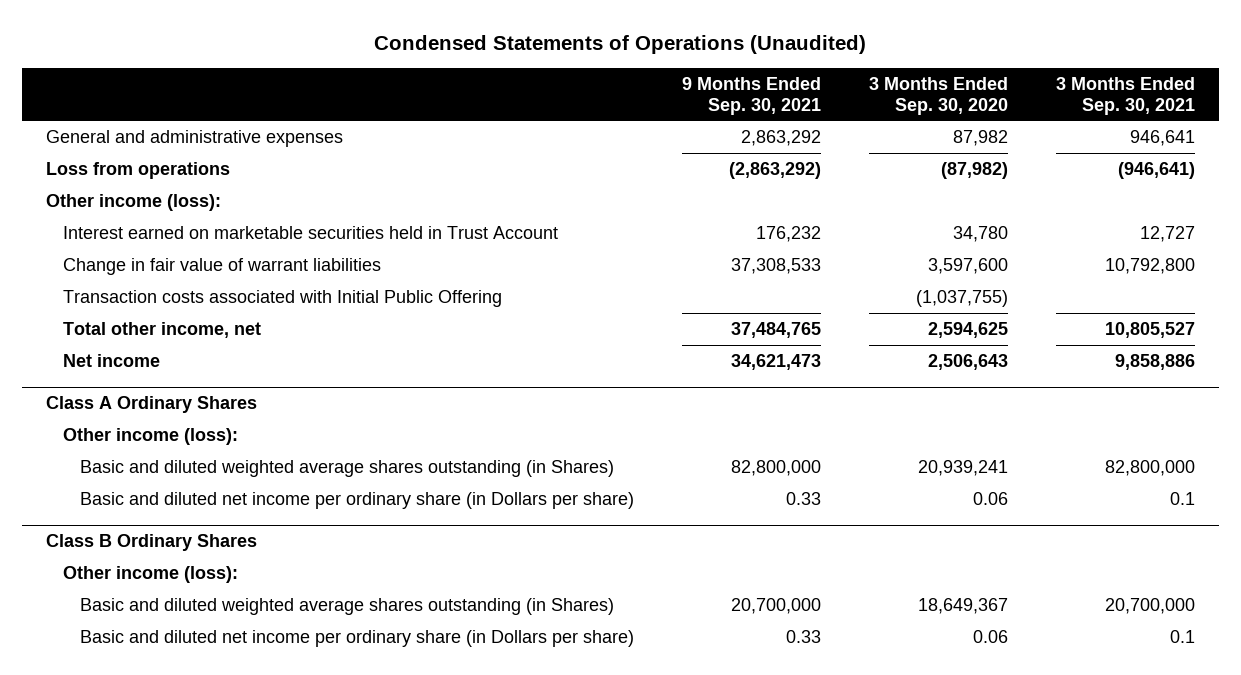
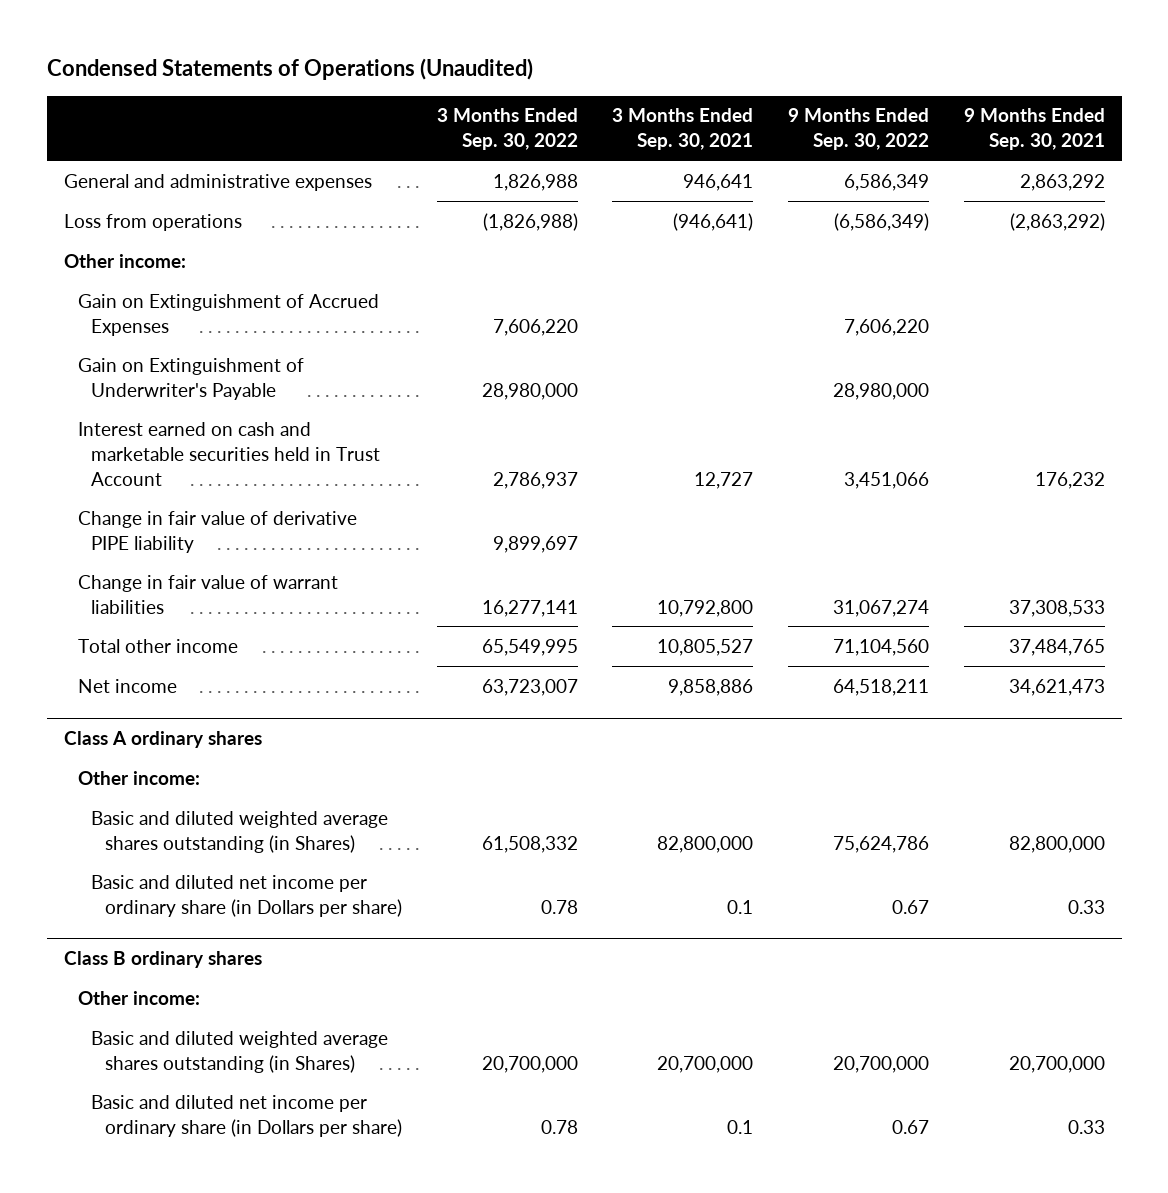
[868,76,1008,115] 3 Months Ended Sep. 30, 2020 -> none
none -> [436,108,578,151] 3 Months Ended Sep. 30, 2022
none -> [787,108,929,151] 9 Months Ended Sep. 30, 2022
[46,193,222,211] Other income (loss): -> [63,253,186,268] Other income:
none -> [77,293,379,336] Gain on Extinguishment of Accrued Expenses
none -> [77,357,304,400] Gain on Extinguishment of Underwriter's Payable
[62,225,558,239] Interest earned on marketable securities held in Trust Account -> [77,421,381,486] Interest earned on cash and marketable securities held in Trust Account
none -> [77,510,357,553] Change in fair value of derivative PIPE liability
[62,289,502,307] Transaction costs associated with Initial Public Offering -> none
[62,321,261,338] Total other income, net -> [77,638,238,653] Total other income
[46,396,258,414] Class A Ordinary Shares -> [63,731,262,749] Class A ordinary shares
[62,427,238,445] Other income (loss): -> [77,770,200,785] Other income:
[46,534,258,552] Class B Ordinary Shares -> [63,951,262,969] Class B ordinary shares
[62,565,238,583] Other income (loss): -> [77,990,200,1005] Other income:

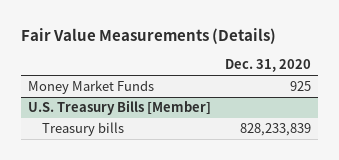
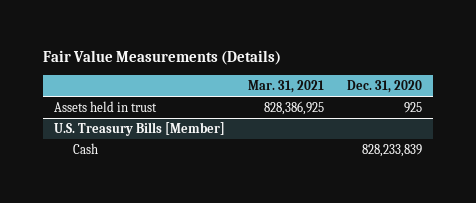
none -> [247,79,324,93] Mar. 31, 2021
[27,80,154,95] Money Market Funds -> [54,100,158,112] Assets held in trust
[42,122,125,137] Treasury bills -> [73,142,99,154] Cash

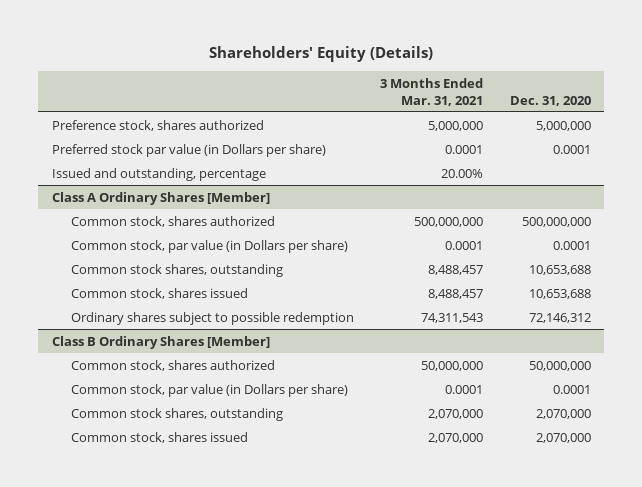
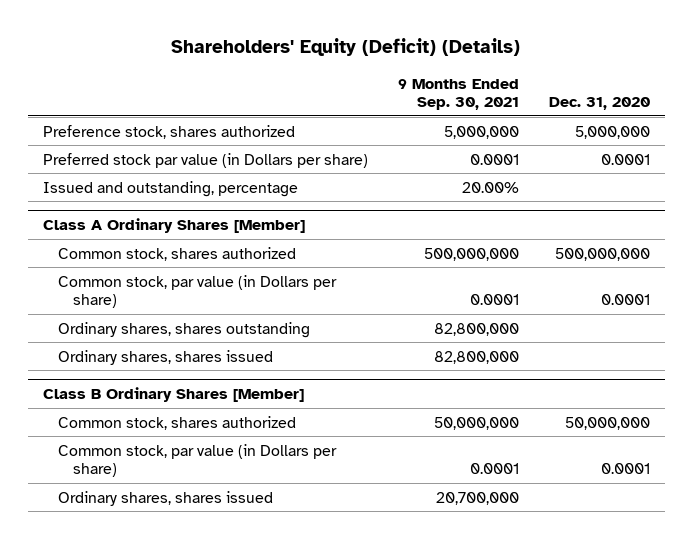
[209,46,434,63] Shareholders' Equity (Details) -> [171,37,521,56] Shareholders' Equity (Deficit) (Details)
[380,77,484,106] 3 Months Ended Mar. 31, 2021 -> none
none -> [397,78,519,111] 9 Months Ended Sep. 30, 2021
[70,263,283,277] Common stock shares, outstanding -> none
[70,287,248,299] Common stock, shares issued -> none
[70,311,354,325] Ordinary shares subject to possible redemption -> none
none -> [57,321,310,338] Ordinary shares, shares outstanding
none -> [57,349,273,365] Ordinary shares, shares issued
[70,407,283,421] Common stock shares, outstanding -> none
[70,431,248,443] Common stock, shares issued -> none
none -> [57,490,273,506] Ordinary shares, shares issued

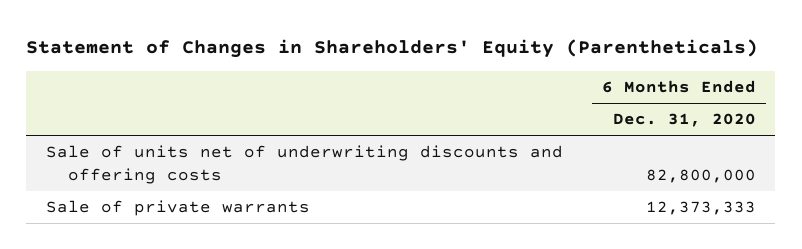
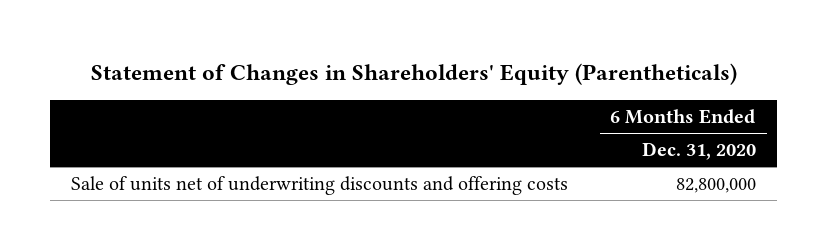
[45,200,310,217] Sale of private warrants -> none

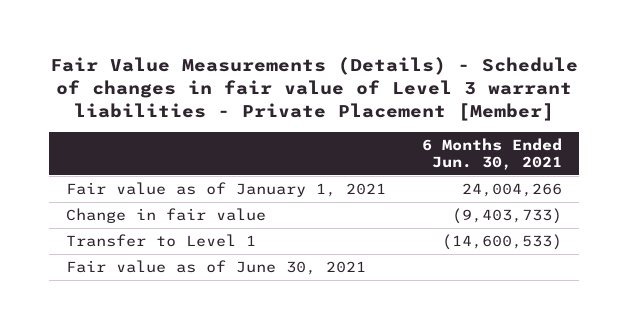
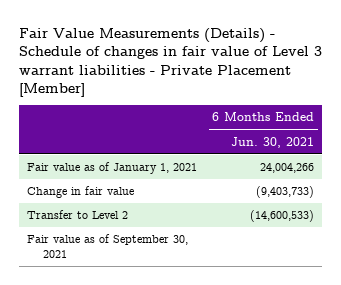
[66,234,257,248] Transfer to Level 1 -> [26,210,128,220] Transfer to Level 2
[66,260,367,276] Fair value as of June 30, 2021 -> [26,234,188,259] Fair value as of September 30, 2021

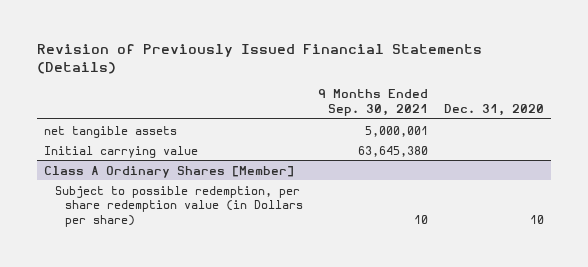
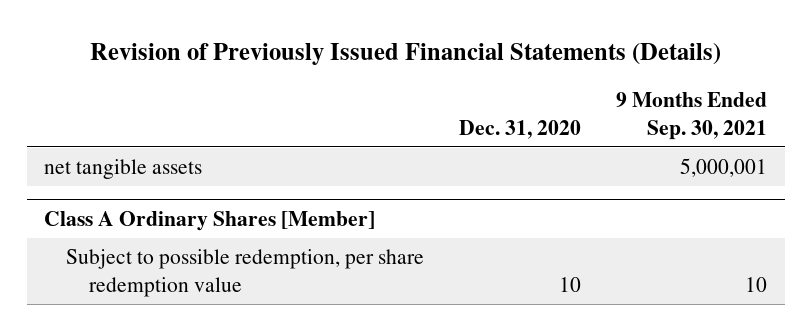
[44,145,199,158] Initial carrying value -> none
[54,185,303,228] Subject to possible redemption, per share redemption value (in Dollars per share) -> [66,249,425,297] Subject to possible redemption, per share redemption value

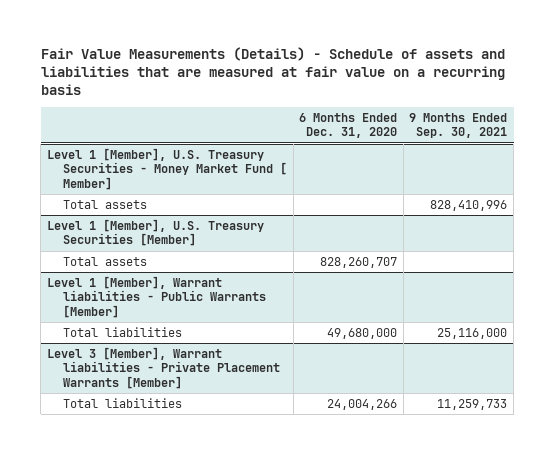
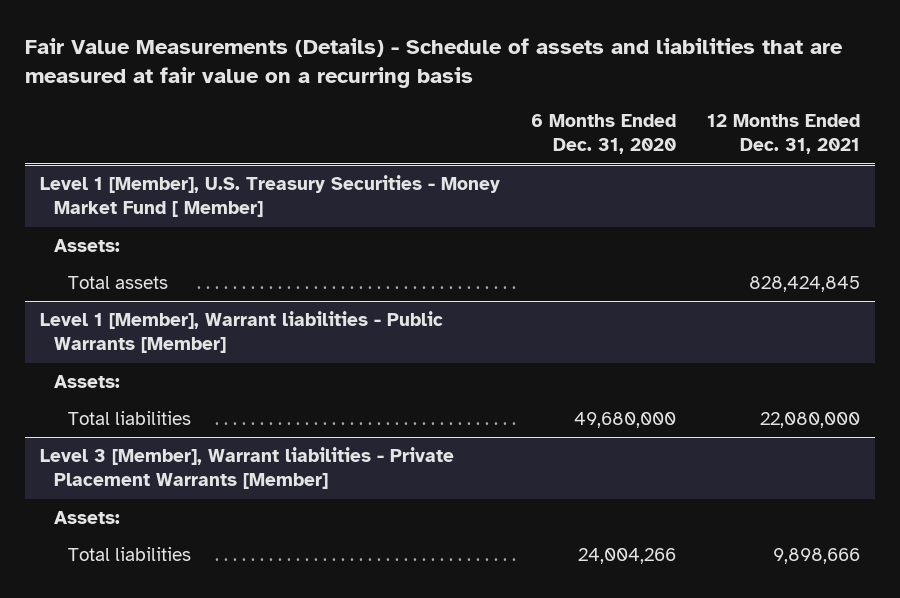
[409,112,508,139] 9 Months Ended Sep. 30, 2021 -> none
none -> [707,114,861,155] 12 Months Ended Dec. 31, 2021
none -> [54,239,121,253] Assets:
[46,218,264,247] Level 1 [Member], U.S. Treasury Securities [Member] -> none
[63,256,148,266] Total assets -> none
none -> [54,375,121,389] Assets:
none -> [54,511,121,525] Assets:

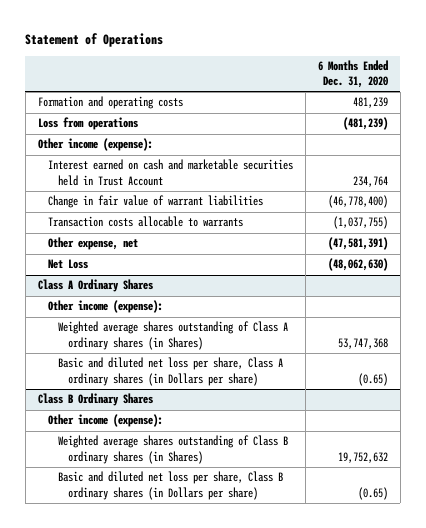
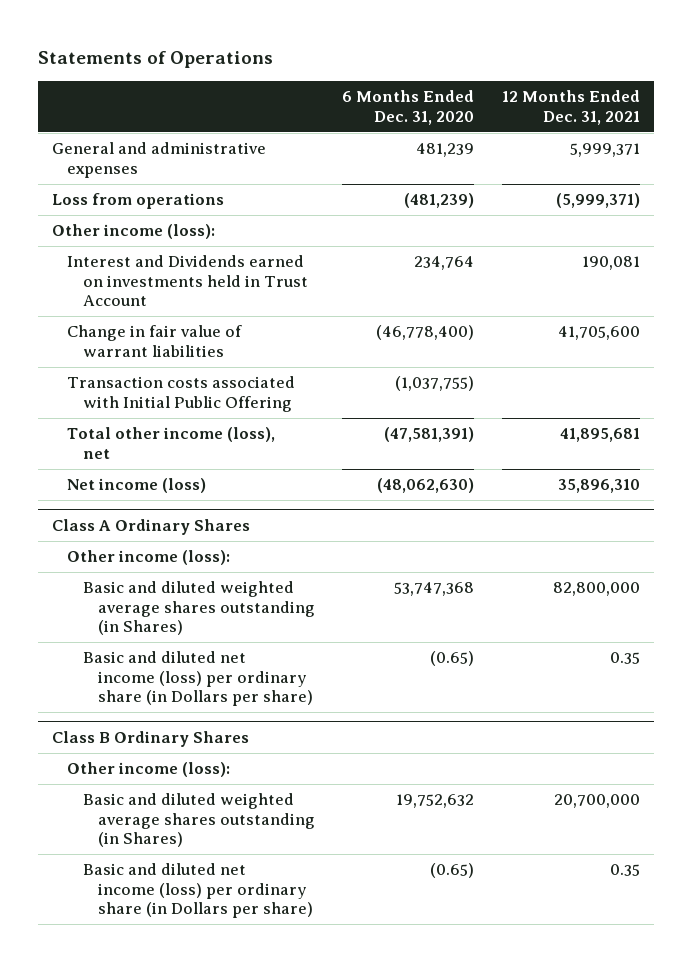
[25,32,164,47] Statement of Operations -> [38,51,274,69] Statements of Operations
none -> [502,90,641,125] 12 Months Ended Dec. 31, 2021
[37,96,183,110] Formation and operating costs -> [52,142,267,178] General and administrative expenses
[37,138,153,152] Other income (expense): -> [52,224,216,240] Other income (loss):
[47,159,293,186] Interest earned on cash and marketable securities held in Trust Account -> [67,255,308,307] Interest and Dividends earned on investments held in Trust Account
[47,216,243,228] Transaction costs allocable to warrants -> [67,376,296,412] Transaction costs associated with Initial Public Offering
[47,237,138,251] Other expense, net -> [67,427,276,459] Total other income (loss), net
[47,259,88,270] Net Loss -> [67,478,207,494] Net income (loss)
[47,300,163,314] Other income (expense): -> [67,550,231,566] Other income (loss):
[57,321,288,350] Weighted average shares outstanding of Class A ordinary shares (in Shares) -> [82,581,315,636] Basic and diluted weighted average shares outstanding (in Shares)
[57,357,283,386] Basic and diluted net loss per share, Class A ordinary shares (in Dollars per share) -> [82,651,313,707] Basic and diluted net income (loss) per ordinary share (in Dollars per share)
[47,414,163,428] Other income (expense): -> [67,762,231,778] Other income (loss):
[57,435,288,464] Weighted average shares outstanding of Class B ordinary shares (in Shares) -> [82,793,315,848] Basic and diluted weighted average shares outstanding (in Shares)
[57,471,283,500] Basic and diluted net loss per share, Class B ordinary shares (in Dollars per share) -> [82,863,313,919] Basic and diluted net income (loss) per ordinary share (in Dollars per share)

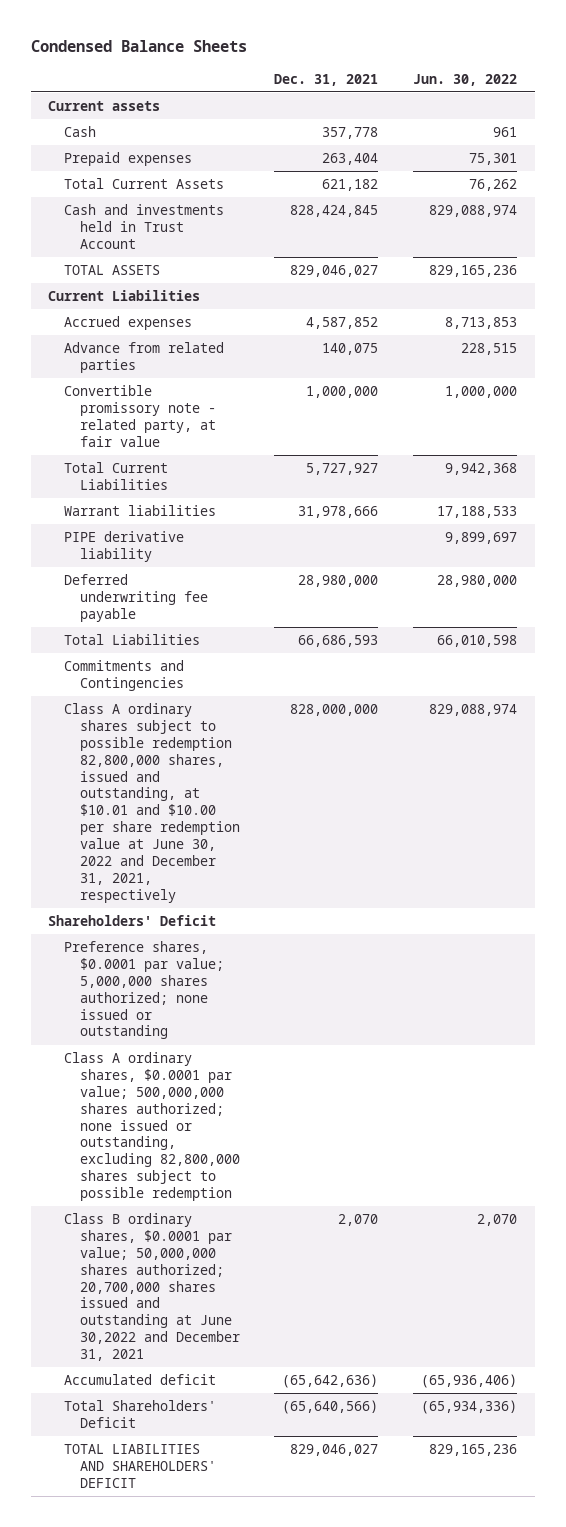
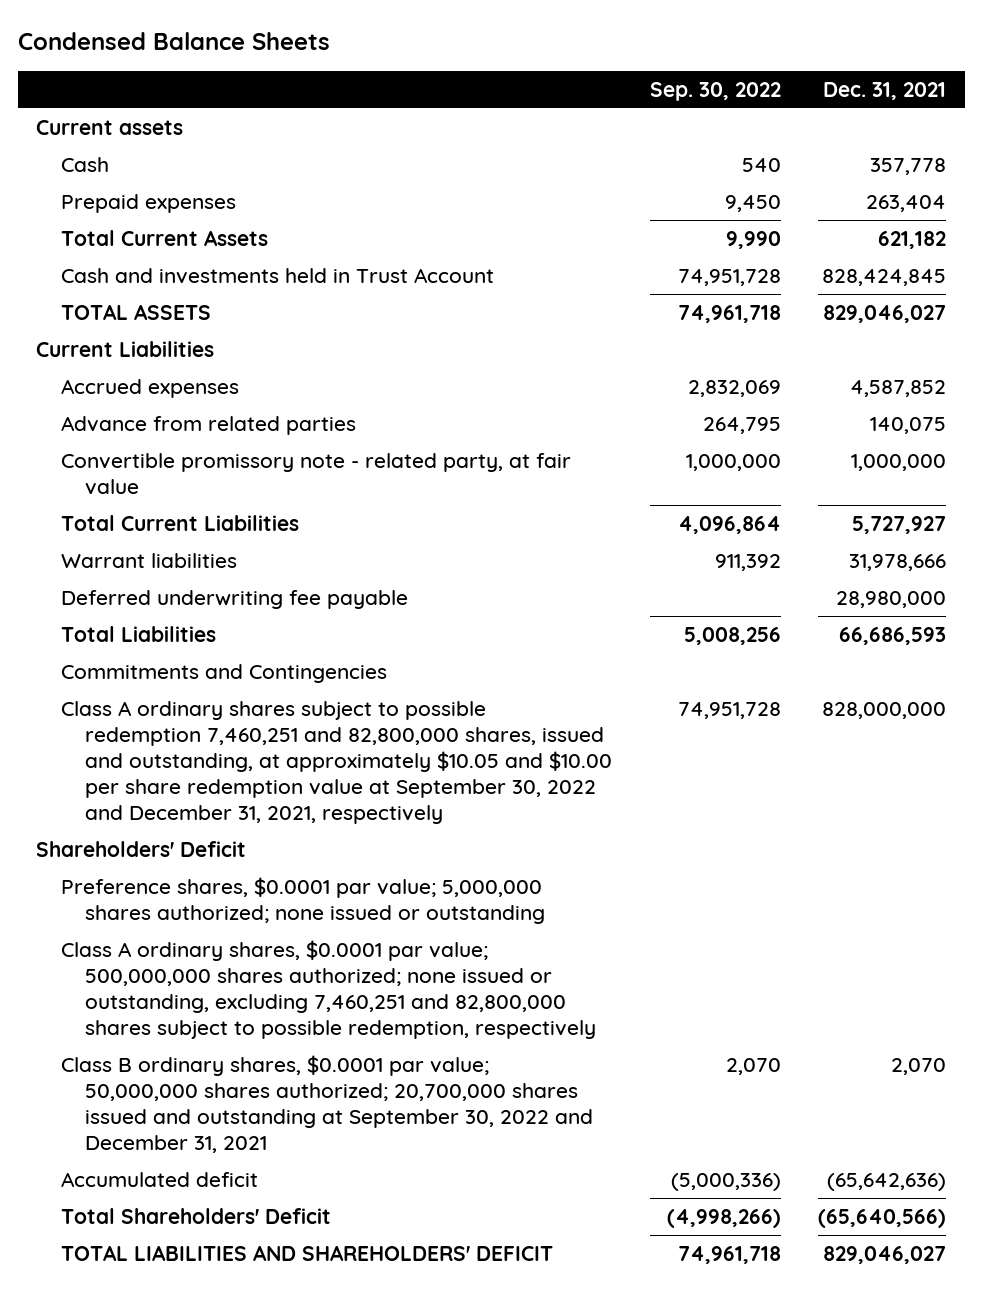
[413,73,518,86] Jun. 30, 2022 -> none
none -> [649,81,781,101] Sep. 30, 2022
[63,531,184,562] PIPE derivative liability -> none
[63,703,240,903] Class A ordinary shares subject to possible redemption 82,800,000 shares, issued and outstanding, at $10.01 and $10.00 per share redemption value at June 30, 2022 and December 31, 2021, respectively -> [60,700,613,824] Class A ordinary shares subject to possible redemption 7,460,251 and 82,800,000 shares, issued and outstanding, at approximately $10.05 and $10.00 per share redemption value at September 30, 2022 and December 31, 2021, respectively
[63,1052,240,1201] Class A ordinary shares, $0.0001 par value; 500,000,000 shares authorized; none issued or outstanding, excluding 82,800,000 shares subject to possible redemption -> [60,939,597,1039] Class A ordinary shares, $0.0001 par value; 500,000,000 shares authorized; none issued or outstanding, excluding 7,460,251 and 82,800,000 shares subject to possible redemption, respectively
[63,1213,240,1361] Class B ordinary shares, $0.0001 par value; 50,000,000 shares authorized; 20,700,000 shares issued and outstanding at June 30,2022 and December 31, 2021 -> [60,1054,594,1153] Class B ordinary shares, $0.0001 par value; 50,000,000 shares authorized; 20,700,000 shares issued and outstanding at September 30, 2022 and December 31, 2021

